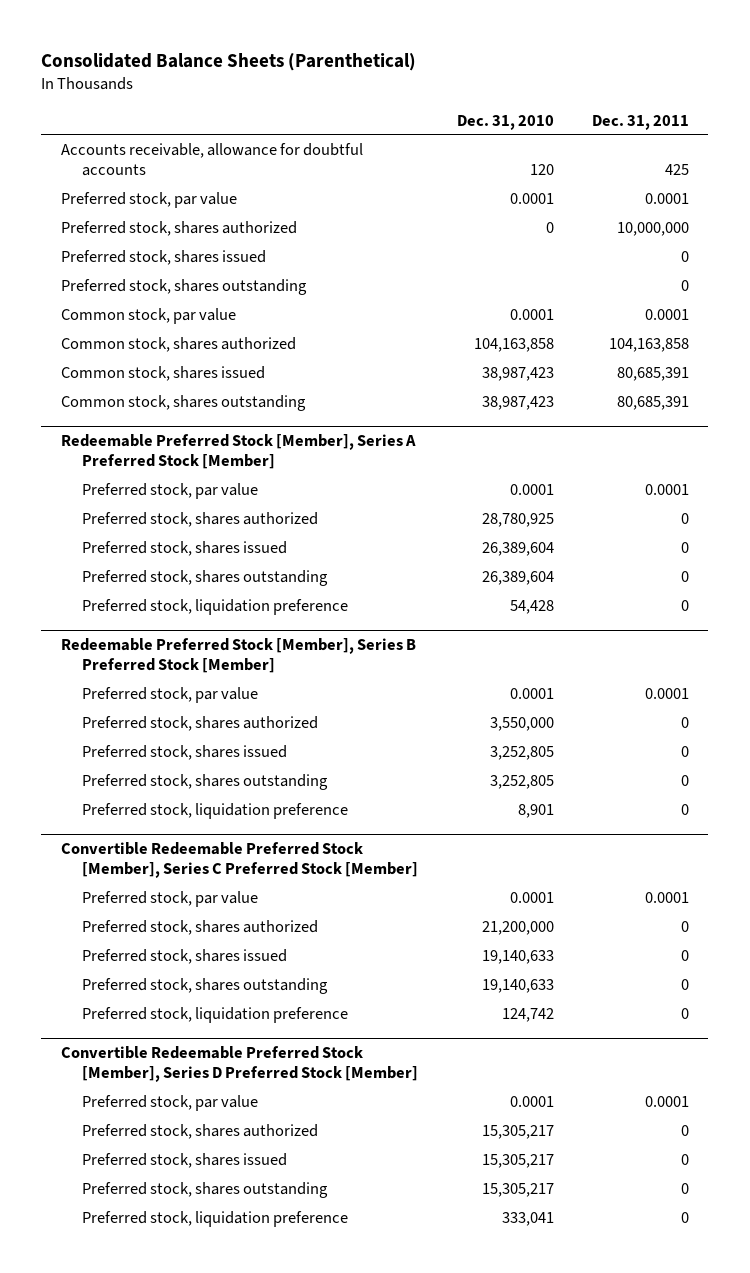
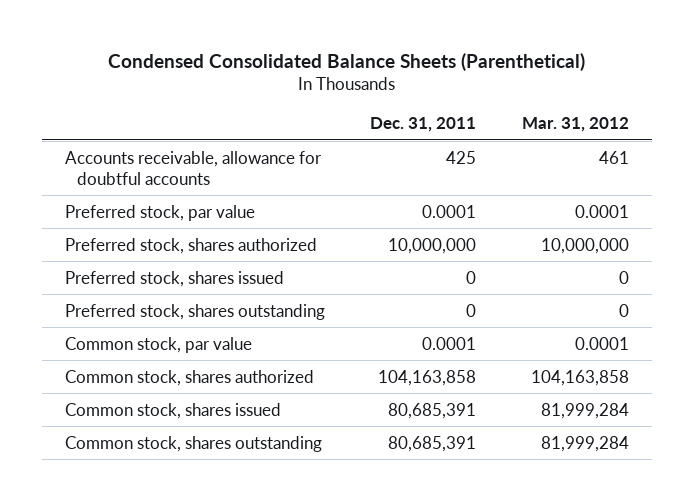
[41,52,417,71] Consolidated Balance Sheets (Parenthetical) -> [107,52,585,71] Condensed Consolidated Balance Sheets (Parenthetical)
[456,114,554,130] Dec. 31, 2010 -> none
none -> [522,116,630,132] Mar. 31, 2012
[60,433,416,469] Redeemable Preferred Stock [Member], Series A Preferred Stock [Member] -> none
[82,482,259,499] Preferred stock, par value -> none
[82,511,319,527] Preferred stock, shares authorized -> none
[82,540,288,556] Preferred stock, shares issued -> none
[82,569,329,586] Preferred stock, shares outstanding -> none
[82,598,349,615] Preferred stock, liquidation preference -> none
[60,637,416,673] Redeemable Preferred Stock [Member], Series B Preferred Stock [Member] -> none
[82,686,259,703] Preferred stock, par value -> none
[82,715,319,731] Preferred stock, shares authorized -> none
[82,744,288,760] Preferred stock, shares issued -> none
[82,773,329,790] Preferred stock, shares outstanding -> none
[82,802,349,819] Preferred stock, liquidation preference -> none
[60,841,419,878] Convertible Redeemable Preferred Stock [Member], Series C Preferred Stock [Member] -> none
[82,890,259,907] Preferred stock, par value -> none
[82,919,319,935] Preferred stock, shares authorized -> none
[82,948,288,964] Preferred stock, shares issued -> none
[82,977,329,994] Preferred stock, shares outstanding -> none
[82,1006,349,1023] Preferred stock, liquidation preference -> none
[60,1045,419,1082] Convertible Redeemable Preferred Stock [Member], Series D Preferred Stock [Member] -> none
[82,1094,259,1111] Preferred stock, par value -> none
[82,1123,319,1139] Preferred stock, shares authorized -> none
[82,1152,288,1168] Preferred stock, shares issued -> none
[82,1181,329,1198] Preferred stock, shares outstanding -> none
[82,1210,349,1227] Preferred stock, liquidation preference -> none

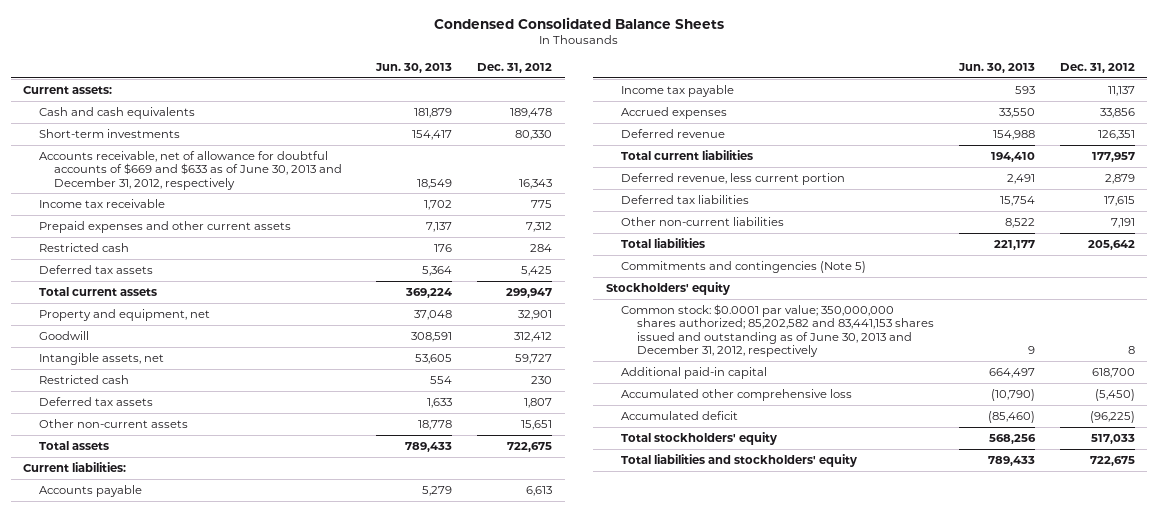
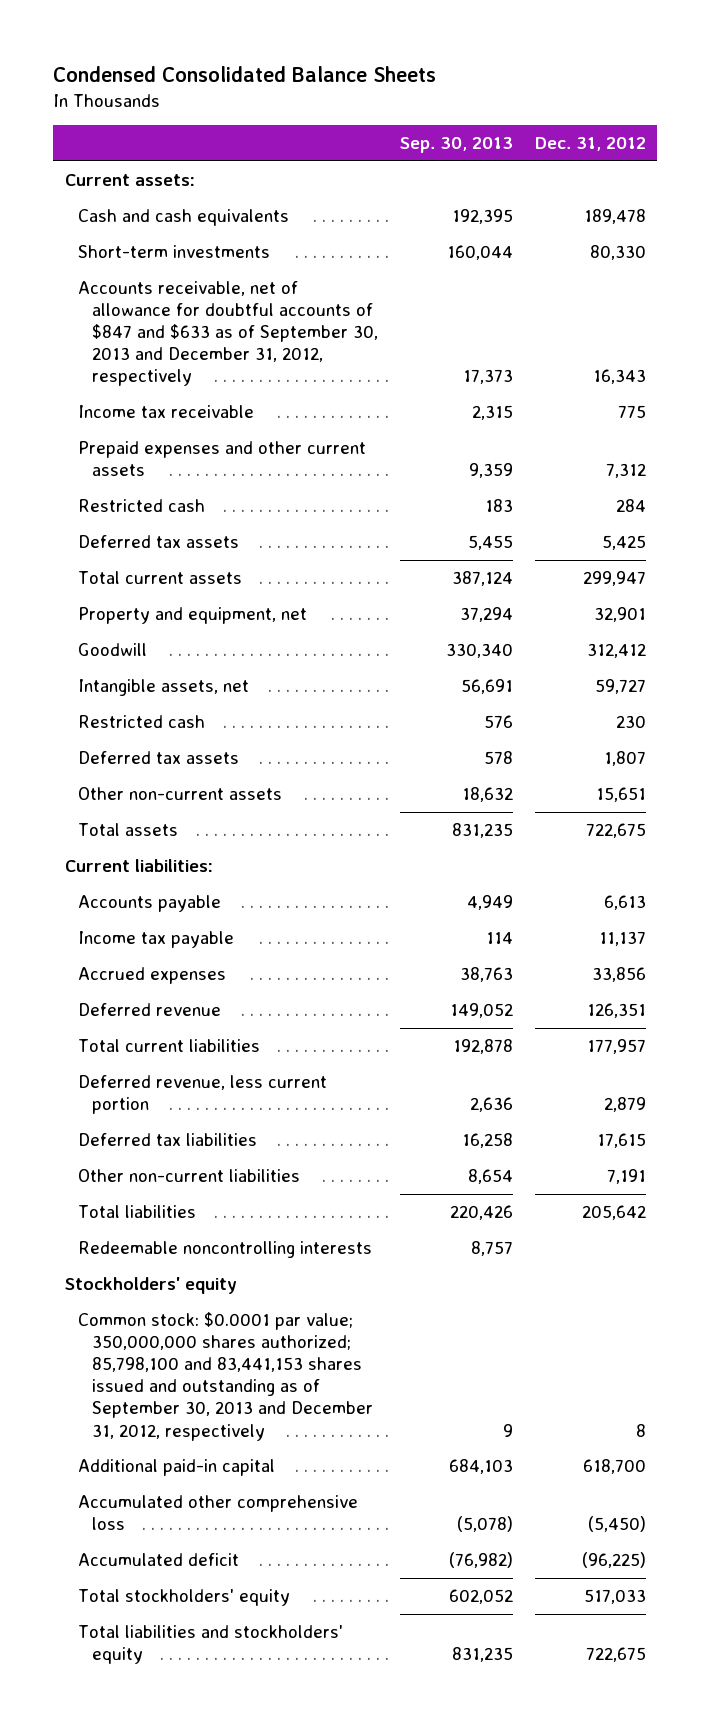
[375,62,453,73] Jun. 30, 2013 -> none
none -> [400,137,514,154] Sep. 30, 2013
[38,150,343,190] Accounts receivable, net of allowance for doubtful accounts of $669 and $633 as of June 30, 2013 and December 31, 2012, respectively -> [78,281,378,387] Accounts receivable, net of allowance for doubtful accounts of $847 and $633 as of September 30, 2013 and December 31, 2012, respectively
[621,260,867,273] Commitments and contingencies (Note 5) -> none
none -> [78,1241,373,1259] Redeemable noncontrolling interests
[621,303,934,357] Common stock: $0.0001 par value; 350,000,000 shares authorized; 85,202,582 and 83,441,153 shares issued and outstanding as of June 30, 2013 and December 31, 2012, respectively -> [78,1312,373,1441] Common stock: $0.0001 par value; 350,000,000 shares authorized; 85,798,100 and 83,441,153 shares issued and outstanding as of September 30, 2013 and December 31, 2012, respectively

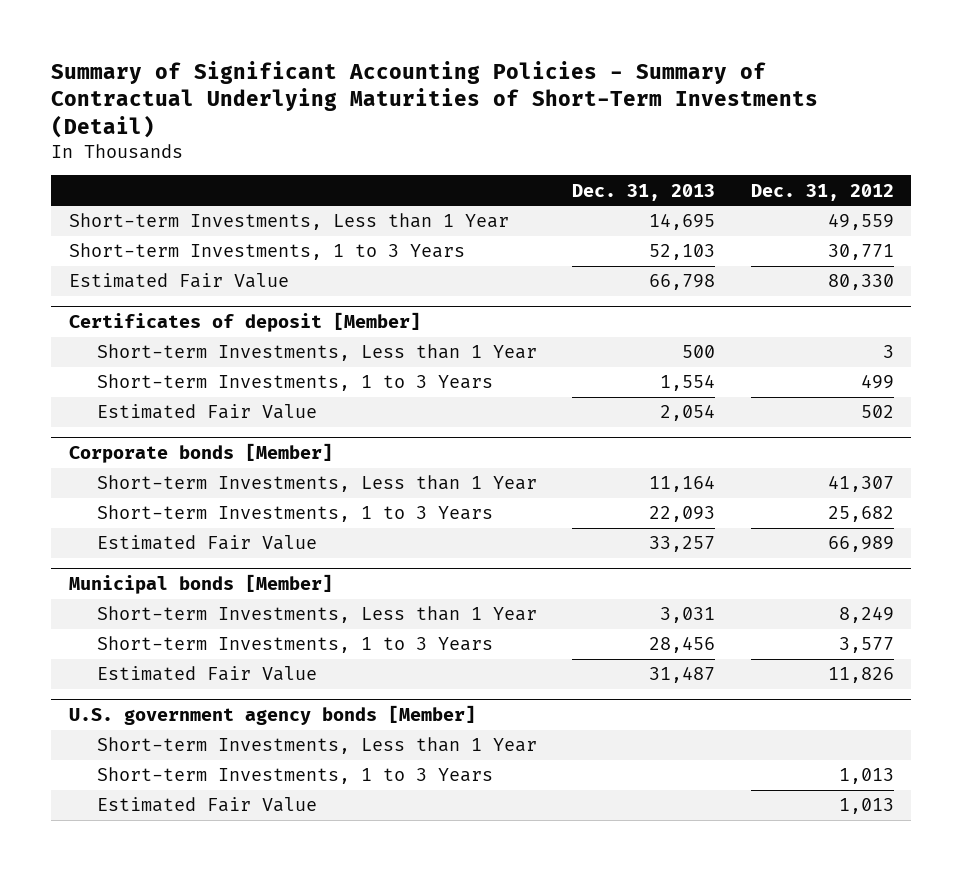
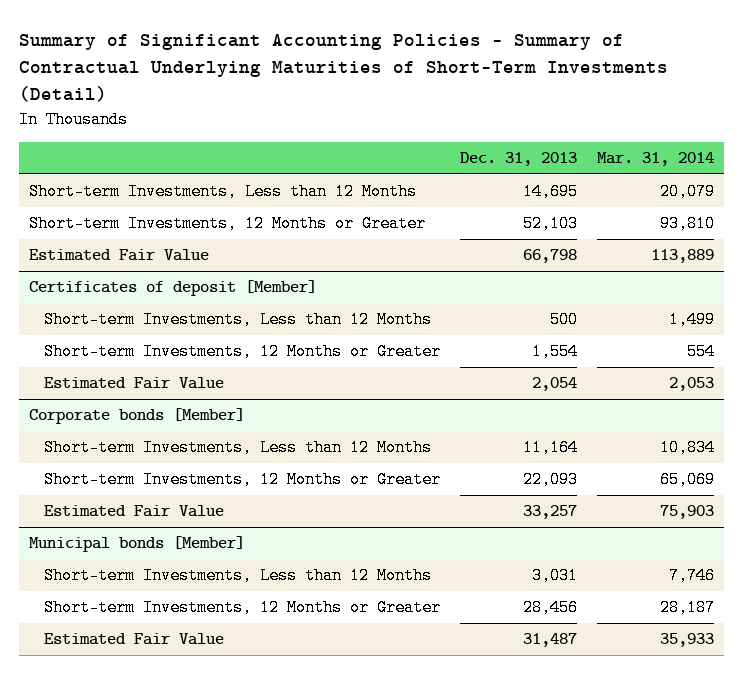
[750,183,894,201] Dec. 31, 2012 -> none
none -> [596,152,714,167] Mar. 31, 2014
[68,213,509,231] Short-term Investments, Less than 1 Year -> [28,183,417,201] Short-term Investments, Less than 12 Months
[68,243,465,261] Short-term Investments, 1 to 3 Years -> [28,215,426,233] Short-term Investments, 12 Months or Greater
[96,344,537,362] Short-term Investments, Less than 1 Year -> [43,311,432,329] Short-term Investments, Less than 12 Months
[96,374,493,392] Short-term Investments, 1 to 3 Years -> [43,343,441,361] Short-term Investments, 12 Months or Greater
[96,475,537,493] Short-term Investments, Less than 1 Year -> [43,439,432,457] Short-term Investments, Less than 12 Months
[96,505,493,523] Short-term Investments, 1 to 3 Years -> [43,471,441,489] Short-term Investments, 12 Months or Greater
[96,606,537,624] Short-term Investments, Less than 1 Year -> [43,567,432,585] Short-term Investments, Less than 12 Months
[96,636,493,654] Short-term Investments, 1 to 3 Years -> [43,599,441,617] Short-term Investments, 12 Months or Greater
[68,705,476,726] U.S. government agency bonds [Member] -> none
[96,737,537,755] Short-term Investments, Less than 1 Year -> none
[96,767,493,785] Short-term Investments, 1 to 3 Years -> none
[96,797,317,813] Estimated Fair Value -> none

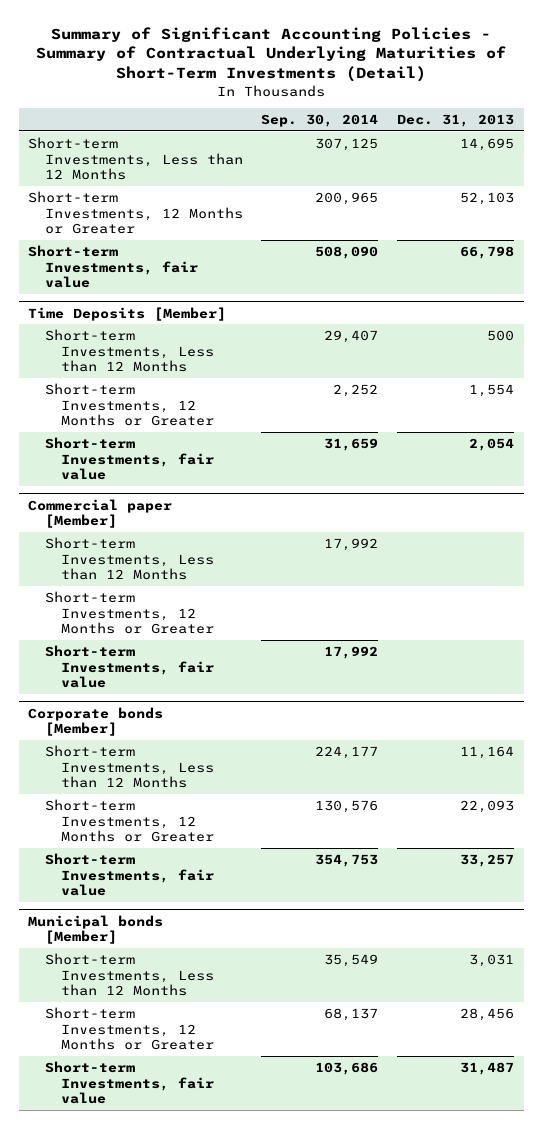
[596,152,714,167] Mar. 31, 2014 -> none
none -> [261,114,379,128] Sep. 30, 2014
[28,280,317,297] Certificates of deposit [Member] -> none
[28,249,209,262] Estimated Fair Value -> [28,244,198,289] Short-term Investments, fair value
none -> [28,306,227,321] Time Deposits [Member]
[43,377,224,390] Estimated Fair Value -> [44,436,214,481] Short-term Investments, fair value
none -> [28,498,173,529] Commercial paper [Member]
none -> [44,536,214,581] Short-term Investments, Less than 12 Months
none -> [44,590,214,635] Short-term Investments, 12 Months or Greater
none -> [44,644,214,689] Short-term Investments, fair value
[43,505,224,518] Estimated Fair Value -> [44,852,214,897] Short-term Investments, fair value
[43,633,224,646] Estimated Fair Value -> [44,1060,214,1105] Short-term Investments, fair value

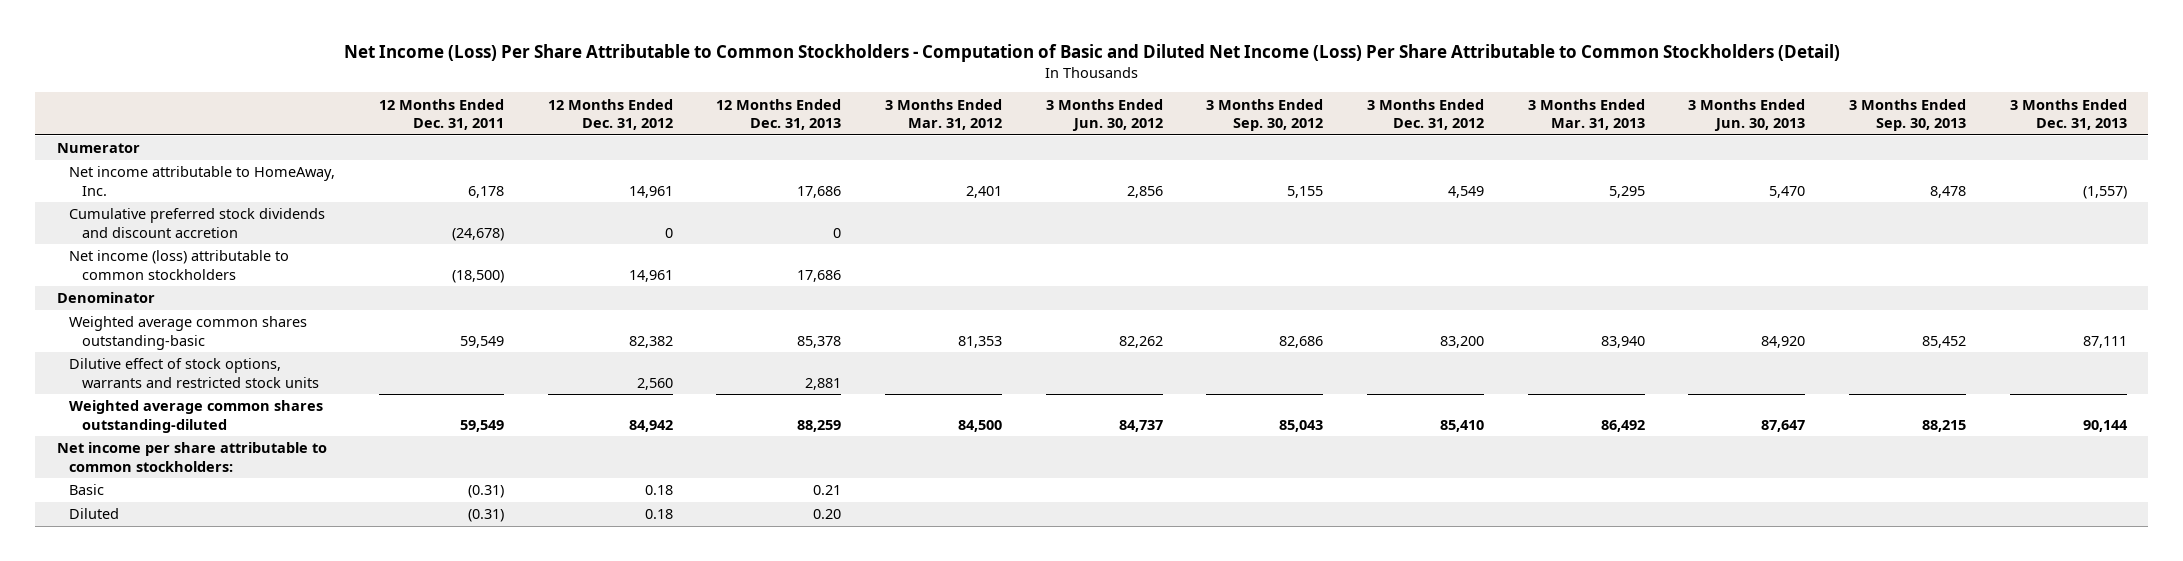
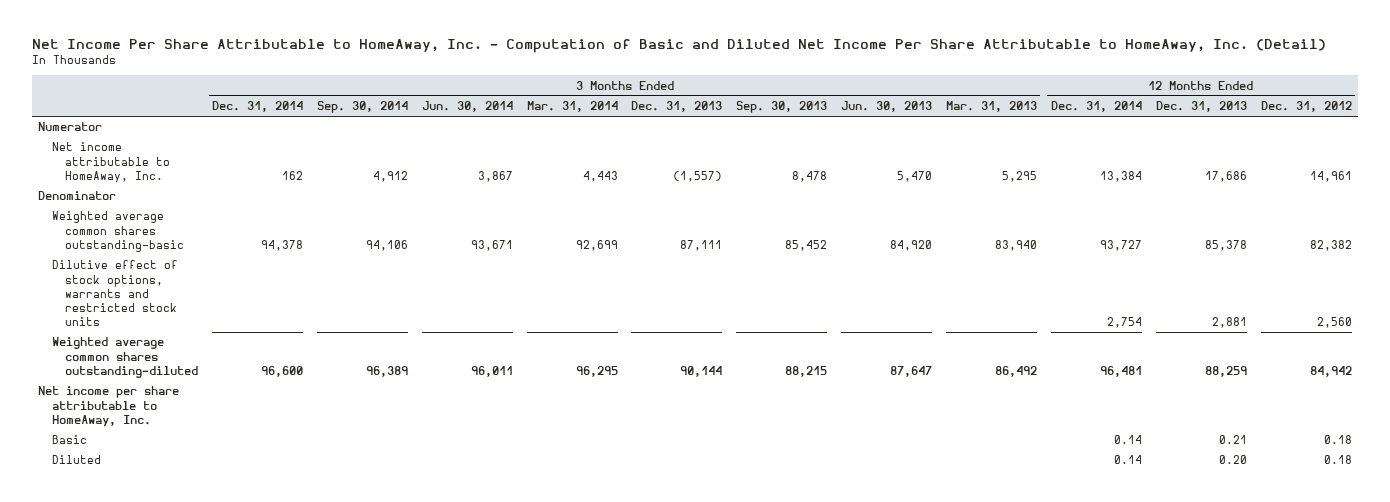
[343,43,1840,62] Net Income (Loss) Per Share Attributable to Common Stockholders - Computation of Basic and Diluted Net Income (Loss) Per Share Attributable to Common Stockholders (Detail) -> [31,38,1326,53] Net Income Per Share Attributable to HomeAway, Inc. - Computation of Basic and Diluted Net Income Per Share Attributable to HomeAway, Inc. (Detail)
[379,98,505,130] 12 Months Ended Dec. 31, 2011 -> none
[885,98,1003,130] 3 Months Ended Mar. 31, 2012 -> none
[1045,98,1163,131] 3 Months Ended Jun. 30, 2012 -> none
[1206,98,1324,131] 3 Months Ended Sep. 30, 2012 -> none
[1366,98,1484,130] 3 Months Ended Dec. 31, 2012 -> none
none -> [212,101,304,113] Dec. 31, 2014
none -> [316,101,408,114] Sep. 30, 2014
none -> [421,101,513,113] Jun. 30, 2014
none -> [526,101,618,113] Mar. 31, 2014
none -> [1050,101,1142,113] Dec. 31, 2014
[69,208,326,238] Cumulative preferred stock dividends and discount accretion -> none
[69,250,290,280] Net income (loss) attributable to common stockholders -> none
[56,442,327,472] Net income per share attributable to common stockholders: -> [38,386,180,427] Net income per share attributable to HomeAway, Inc.

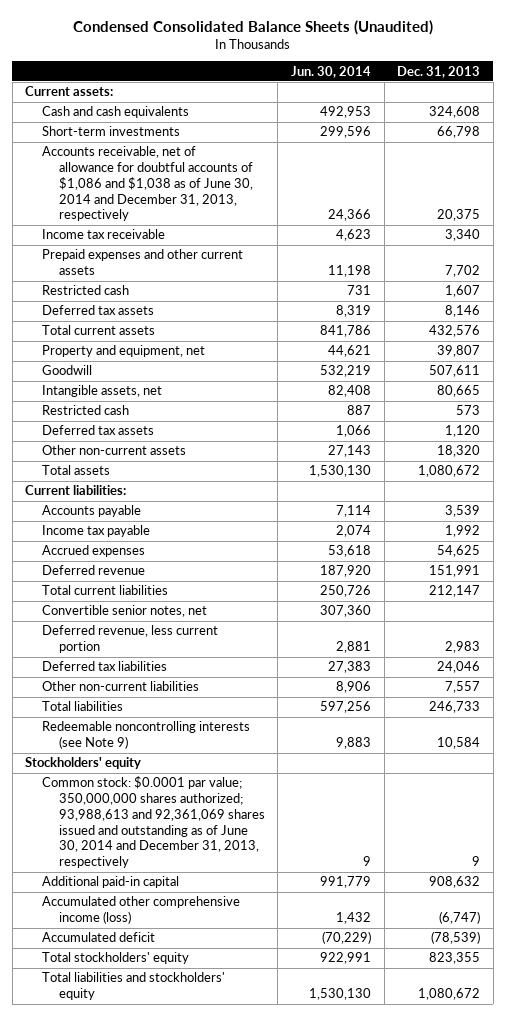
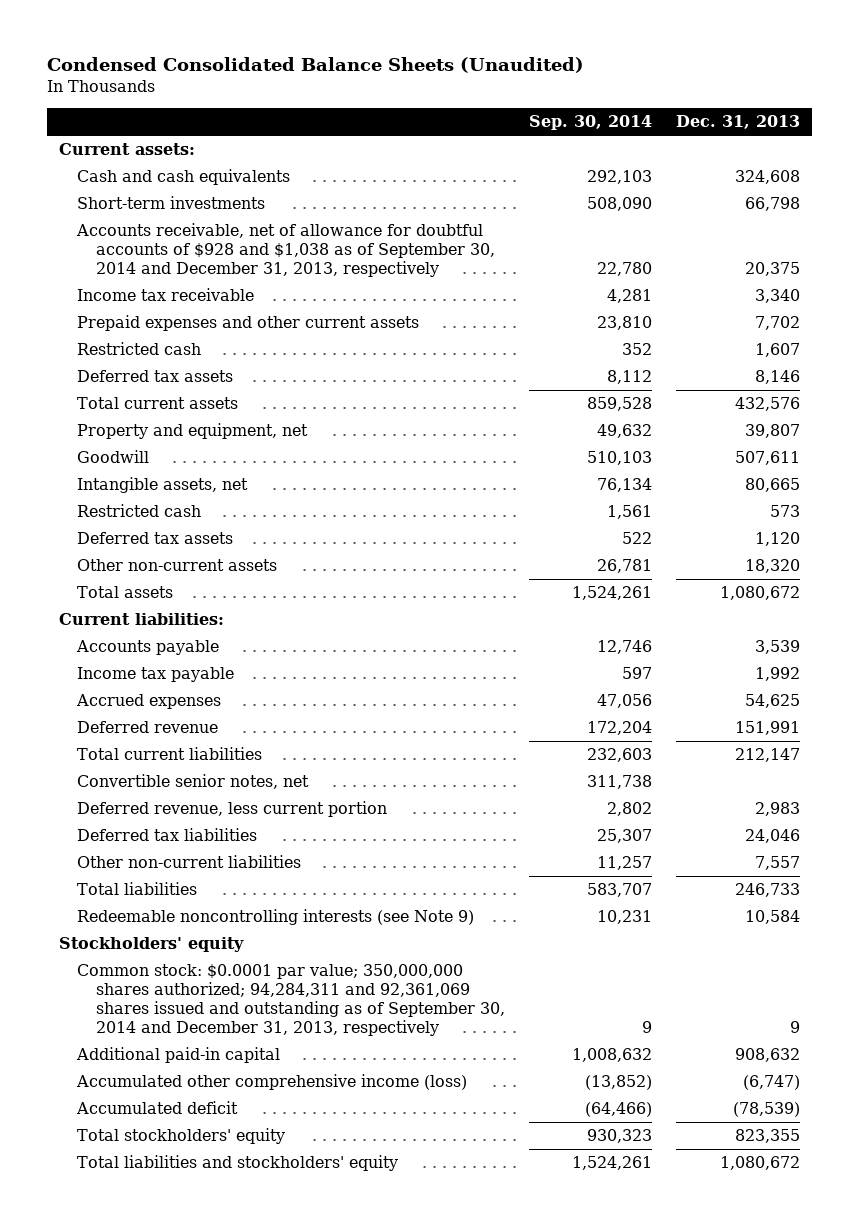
[290,65,371,78] Jun. 30, 2014 -> none
none -> [529,115,653,131] Sep. 30, 2014
[41,146,253,222] Accounts receivable, net of allowance for doubtful accounts of $1,086 and $1,038 as of June 30, 2014 and December 31, 2013, respectively -> [76,223,496,278] Accounts receivable, net of allowance for doubtful accounts of $928 and $1,038 as of September 30, 2014 and December 31, 2013, respectively
[41,776,265,869] Common stock: $0.0001 par value; 350,000,000 shares authorized; 93,988,613 and 92,361,069 shares issued and outstanding as of June 30, 2014 and December 31, 2013, respectively -> [77,964,506,1037] Common stock: $0.0001 par value; 350,000,000 shares authorized; 94,284,311 and 92,361,069 shares issued and outstanding as of September 30, 2014 and December 31, 2013, respectively

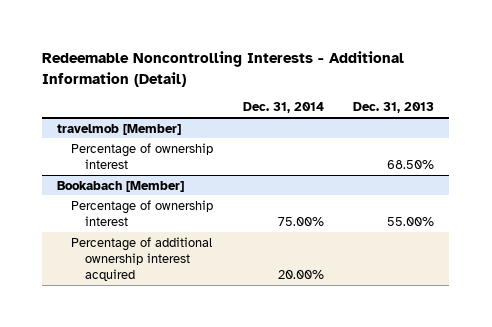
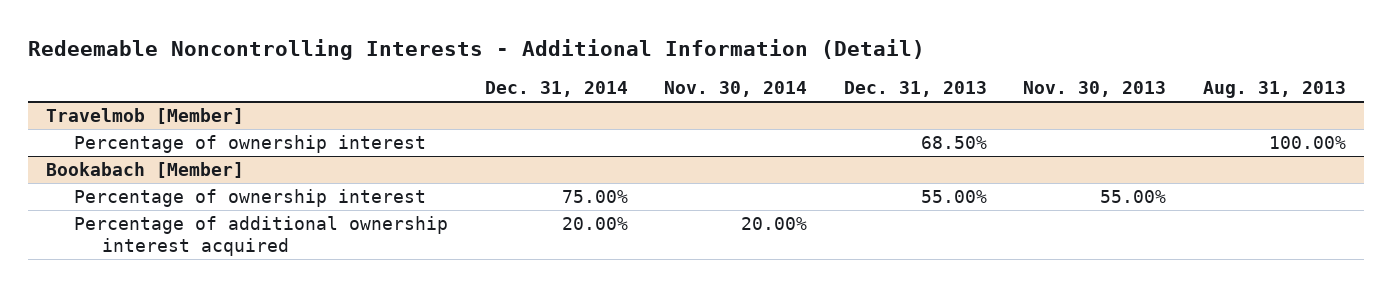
none -> [664,81,808,98] Nov. 30, 2014
none -> [1023,81,1167,98] Nov. 30, 2013
none -> [1202,81,1346,99] Aug. 31, 2013
[57,123,182,135] travelmob [Member] -> [45,108,244,125] Travelmob [Member]

